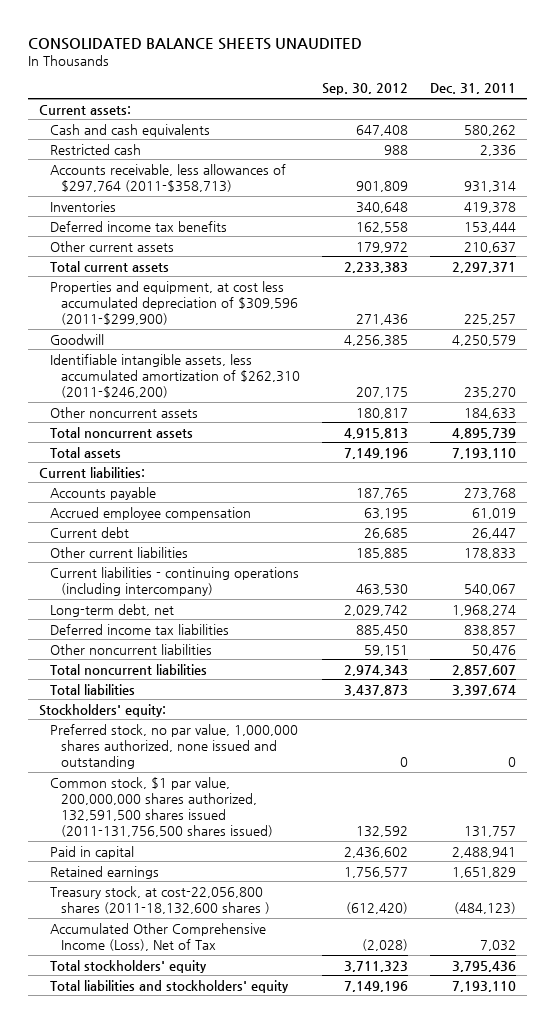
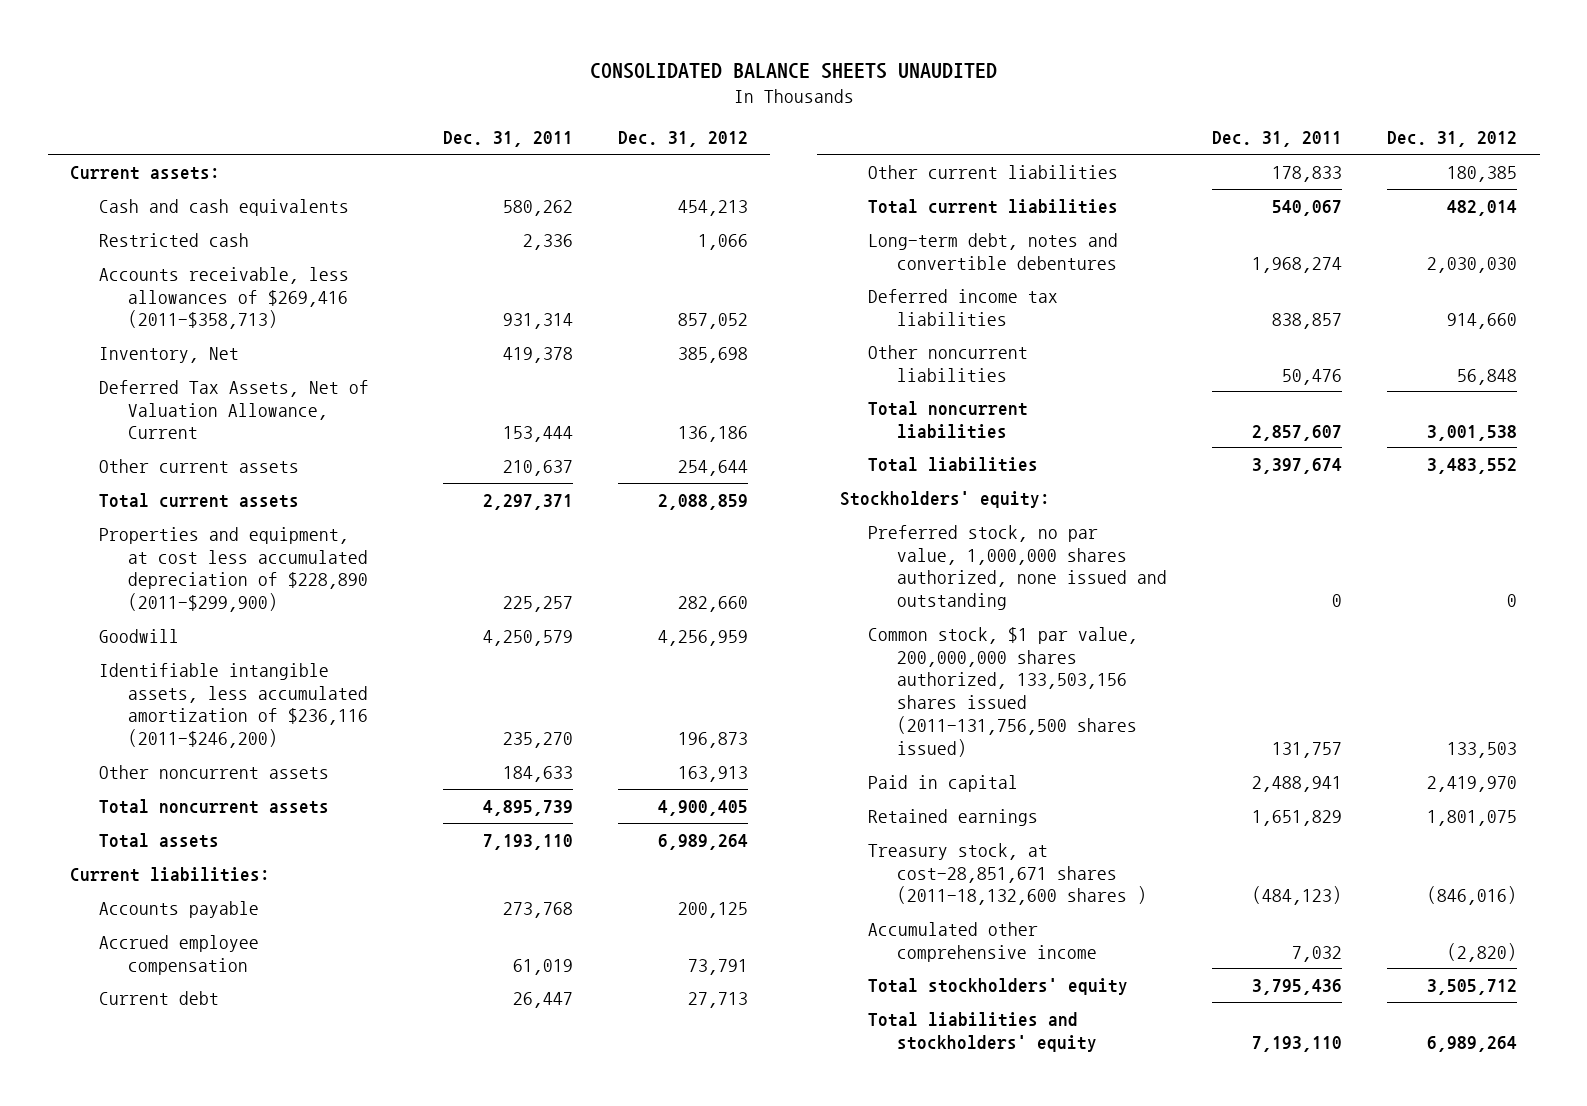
[322,83,409,96] Sep. 30, 2012 -> none
none -> [617,131,748,148] Dec. 31, 2012
[50,163,287,192] Accounts receivable, less allowances of $297,764 (2011-$358,713) -> [98,266,349,330] Accounts receivable, less allowances of $269,416 (2011-$358,713)
[50,200,117,212] Inventories -> [98,346,239,363] Inventory, Net
[50,220,228,232] Deferred income tax benefits -> [98,379,369,440] Deferred Tax Assets, Net of Valuation Allowance, Current
[50,280,299,326] Properties and equipment, at cost less accumulated depreciation of $309,596 (2011-$299,900) -> [98,526,368,613] Properties and equipment, at cost less accumulated depreciation of $228,890 (2011-$299,900)
[50,353,301,399] Identifiable intangible assets, less accumulated amortization of $262,310 (2011-$246,200) -> [98,662,368,749] Identifiable intangible assets, less accumulated amortization of $236,116 (2011-$246,200)
[50,566,300,596] Current liabilities - continuing operations (including intercompany) -> [868,198,1119,214] Total current liabilities
[50,603,175,617] Long-term debt, net -> [868,232,1119,270] Long-term debt, notes and convertible debentures
[50,776,274,838] Common stock, $1 par value, 200,000,000 shares authorized, 132,591,500 shares issued (2011-131,756,500 shares issued) -> [868,626,1139,757] Common stock, $1 par value, 200,000,000 shares authorized, 133,503,156 shares issued (2011-131,756,500 shares issued)
[50,885,271,914] Treasury stock, at cost-22,056,800 shares (2011-18,132,600 shares ) -> [868,842,1147,906] Treasury stock, at cost-28,851,671 shares (2011-18,132,600 shares )
[50,922,267,951] Accumulated Other Comprehensive Income (Loss), Net of Tax -> [868,921,1097,962] Accumulated other comprehensive income

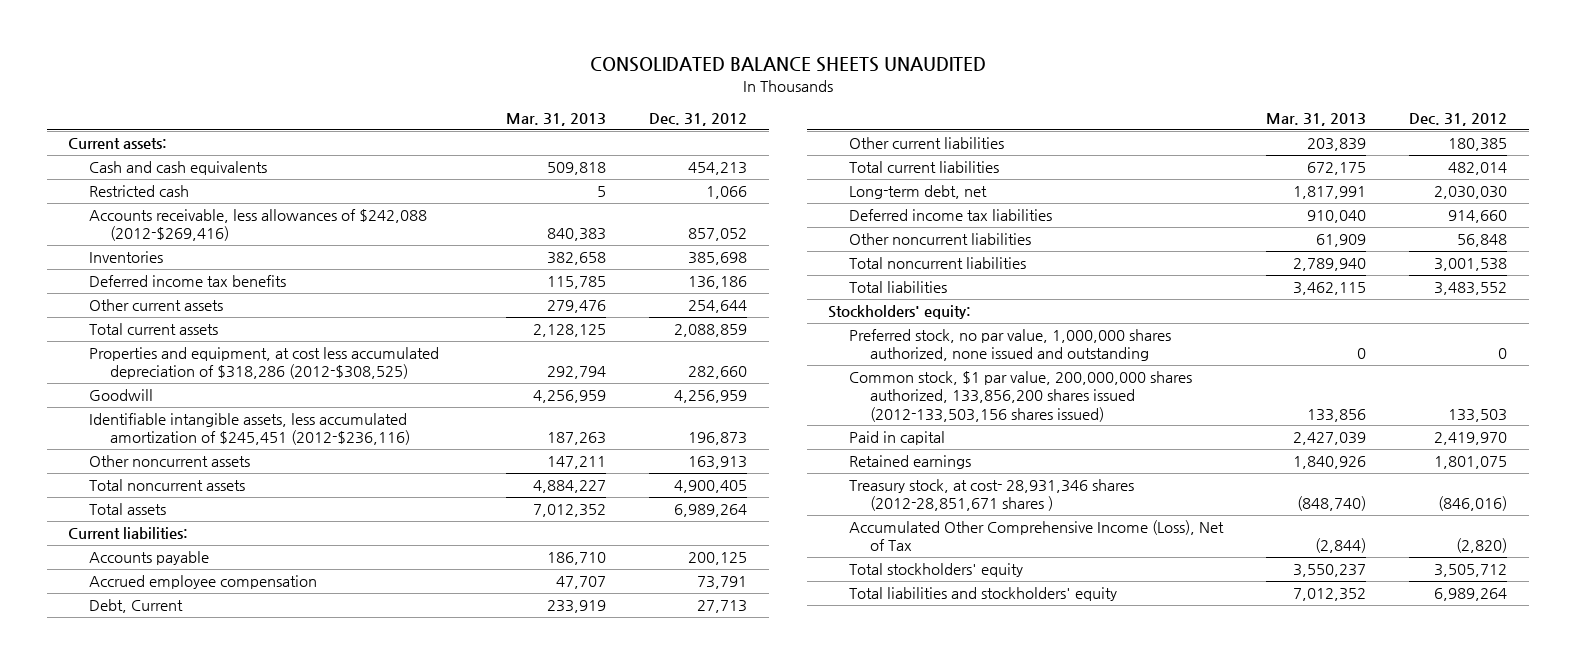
[442,131,573,148] Dec. 31, 2011 -> none
none -> [506,112,607,126] Mar. 31, 2013
[98,266,349,330] Accounts receivable, less allowances of $269,416 (2011-$358,713) -> [89,209,428,242] Accounts receivable, less allowances of $242,088 (2012-$269,416)
[98,346,239,363] Inventory, Net -> [89,251,164,264] Inventories
[98,379,369,440] Deferred Tax Assets, Net of Valuation Allowance, Current -> [89,275,287,288] Deferred income tax benefits
[98,526,368,613] Properties and equipment, at cost less accumulated depreciation of $228,890 (2011-$299,900) -> [89,347,440,380] Properties and equipment, at cost less accumulated depreciation of $318,286 (2012-$308,525)
[98,662,368,749] Identifiable intangible assets, less accumulated amortization of $236,116 (2011-$246,200) -> [89,413,411,446] Identifiable intangible assets, less accumulated amortization of $245,451 (2012-$236,116)
[98,990,219,1005] Current debt -> [89,599,184,614] Debt, Current
[868,232,1119,270] Long-term debt, notes and convertible debentures -> [849,185,988,200] Long-term debt, net
[868,626,1139,757] Common stock, $1 par value, 200,000,000 shares authorized, 133,503,156 shares issued (2011-131,756,500 shares issued) -> [849,371,1193,422] Common stock, $1 par value, 200,000,000 shares authorized, 133,856,200 shares issued (2012-133,503,156 shares issued)
[868,842,1147,906] Treasury stock, at cost-28,851,671 shares (2011-18,132,600 shares ) -> [849,479,1135,512] Treasury stock, at cost- 28,931,346 shares (2012-28,851,671 shares )
[868,921,1097,962] Accumulated other comprehensive income -> [849,520,1225,552] Accumulated Other Comprehensive Income (Loss), Net of Tax

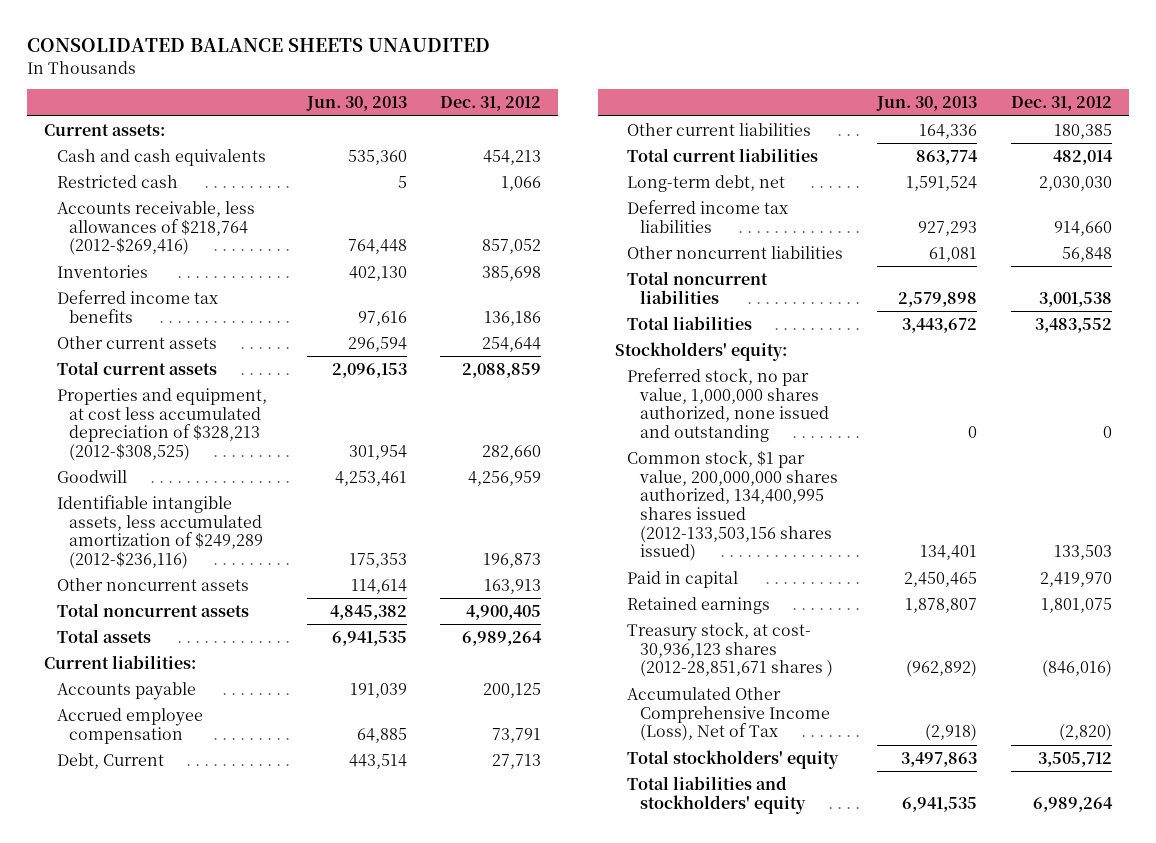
[506,112,607,126] Mar. 31, 2013 -> none
none -> [305,96,407,112] Jun. 30, 2013
[89,209,428,242] Accounts receivable, less allowances of $242,088 (2012-$269,416) -> [56,200,255,256] Accounts receivable, less allowances of $218,764 (2012-$269,416)
[89,347,440,380] Properties and equipment, at cost less accumulated depreciation of $318,286 (2012-$308,525) -> [56,387,267,461] Properties and equipment, at cost less accumulated depreciation of $328,213 (2012-$308,525)
[89,413,411,446] Identifiable intangible assets, less accumulated amortization of $245,451 (2012-$236,116) -> [56,494,264,569] Identifiable intangible assets, less accumulated amortization of $249,289 (2012-$236,116)
[849,371,1193,422] Common stock, $1 par value, 200,000,000 shares authorized, 133,856,200 shares issued (2012-133,503,156 shares issued) -> [627,449,838,562] Common stock, $1 par value, 200,000,000 shares authorized, 134,400,995 shares issued (2012-133,503,156 shares issued)
[849,479,1135,512] Treasury stock, at cost- 28,931,346 shares (2012-28,851,671 shares ) -> [627,621,833,678] Treasury stock, at cost- 30,936,123 shares (2012-28,851,671 shares )

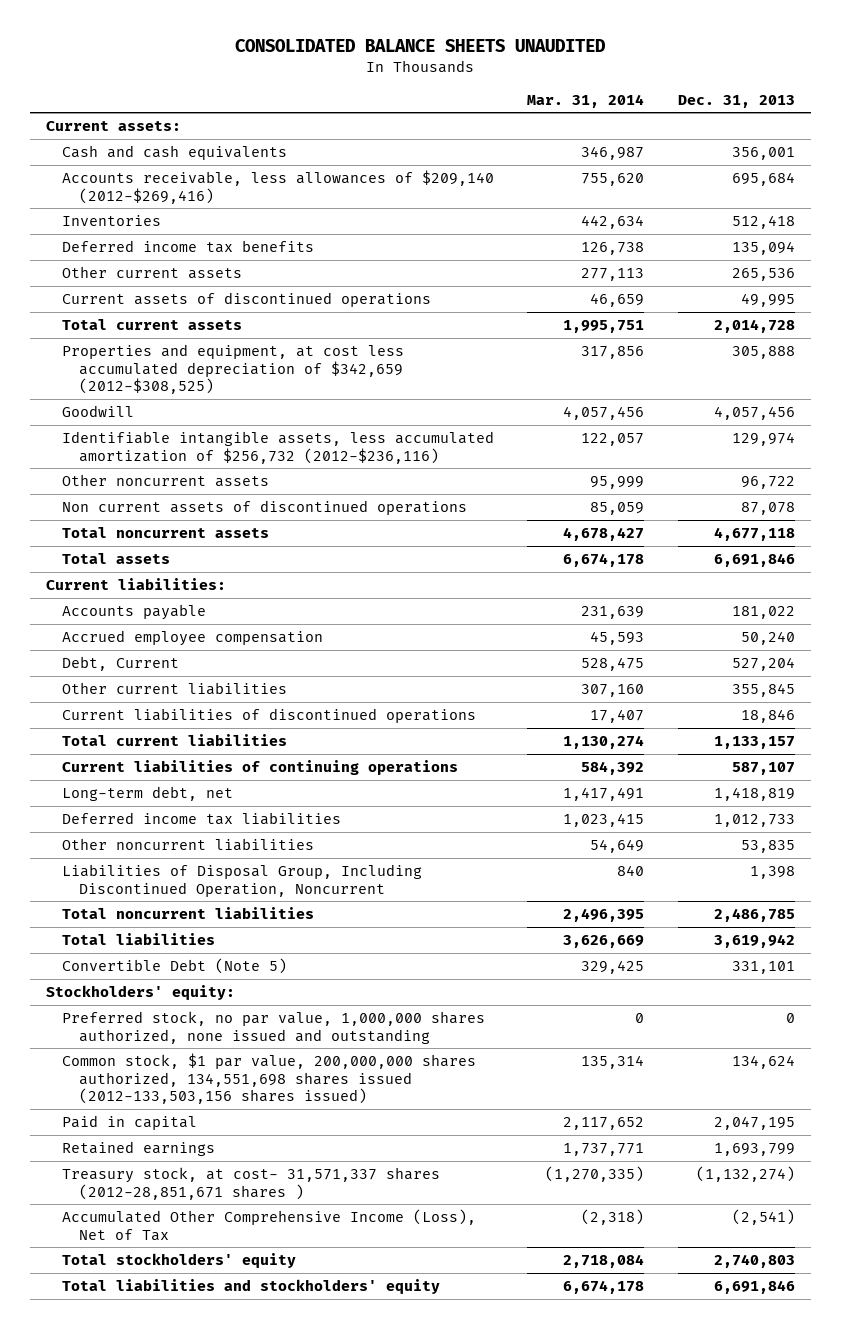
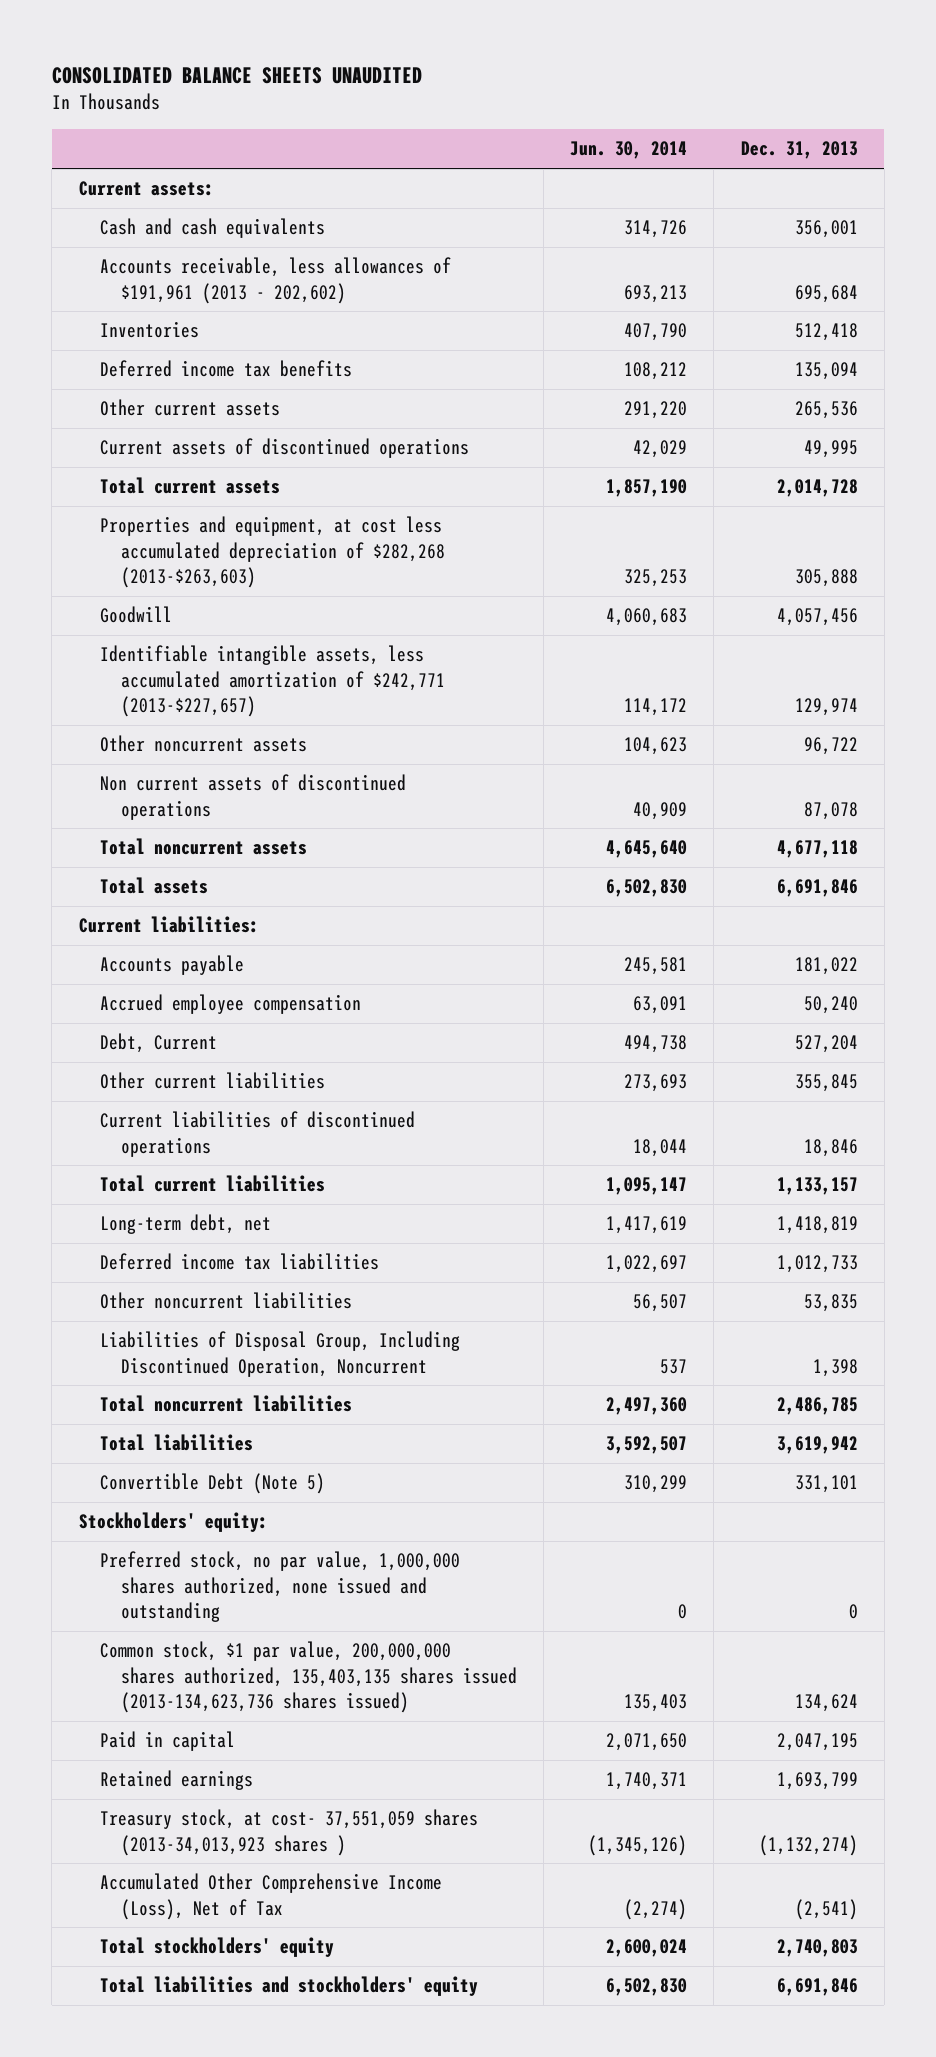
[527,93,645,108] Mar. 31, 2014 -> none
none -> [570,141,688,160] Jun. 30, 2014
[62,169,495,204] Accounts receivable, less allowances of $209,140 (2012-$269,416) -> [99,257,451,304] Accounts receivable, less allowances of $191,961 (2013 - 202,602)
[62,343,405,395] Properties and equipment, at cost less accumulated depreciation of $342,659 (2012-$308,525) -> [99,516,445,589] Properties and equipment, at cost less accumulated depreciation of $282,268 (2013-$263,603)
[62,430,495,464] Identifiable intangible assets, less accumulated amortization of $256,732 (2012-$236,116) -> [99,645,445,718] Identifiable intangible assets, less accumulated amortization of $242,771 (2013-$227,657)
[62,759,459,775] Current liabilities of continuing operations -> none
[62,1052,477,1105] Common stock, $1 par value, 200,000,000 shares authorized, 134,551,698 shares issued (2012-133,503,156 shares issued) -> [99,1641,517,1714] Common stock, $1 par value, 200,000,000 shares authorized, 135,403,135 shares issued (2013-134,623,736 shares issued)
[62,1166,441,1200] Treasury stock, at cost- 31,571,337 shares (2012-28,851,671 shares ) -> [99,1809,478,1856] Treasury stock, at cost- 37,551,059 shares (2013-34,013,923 shares )

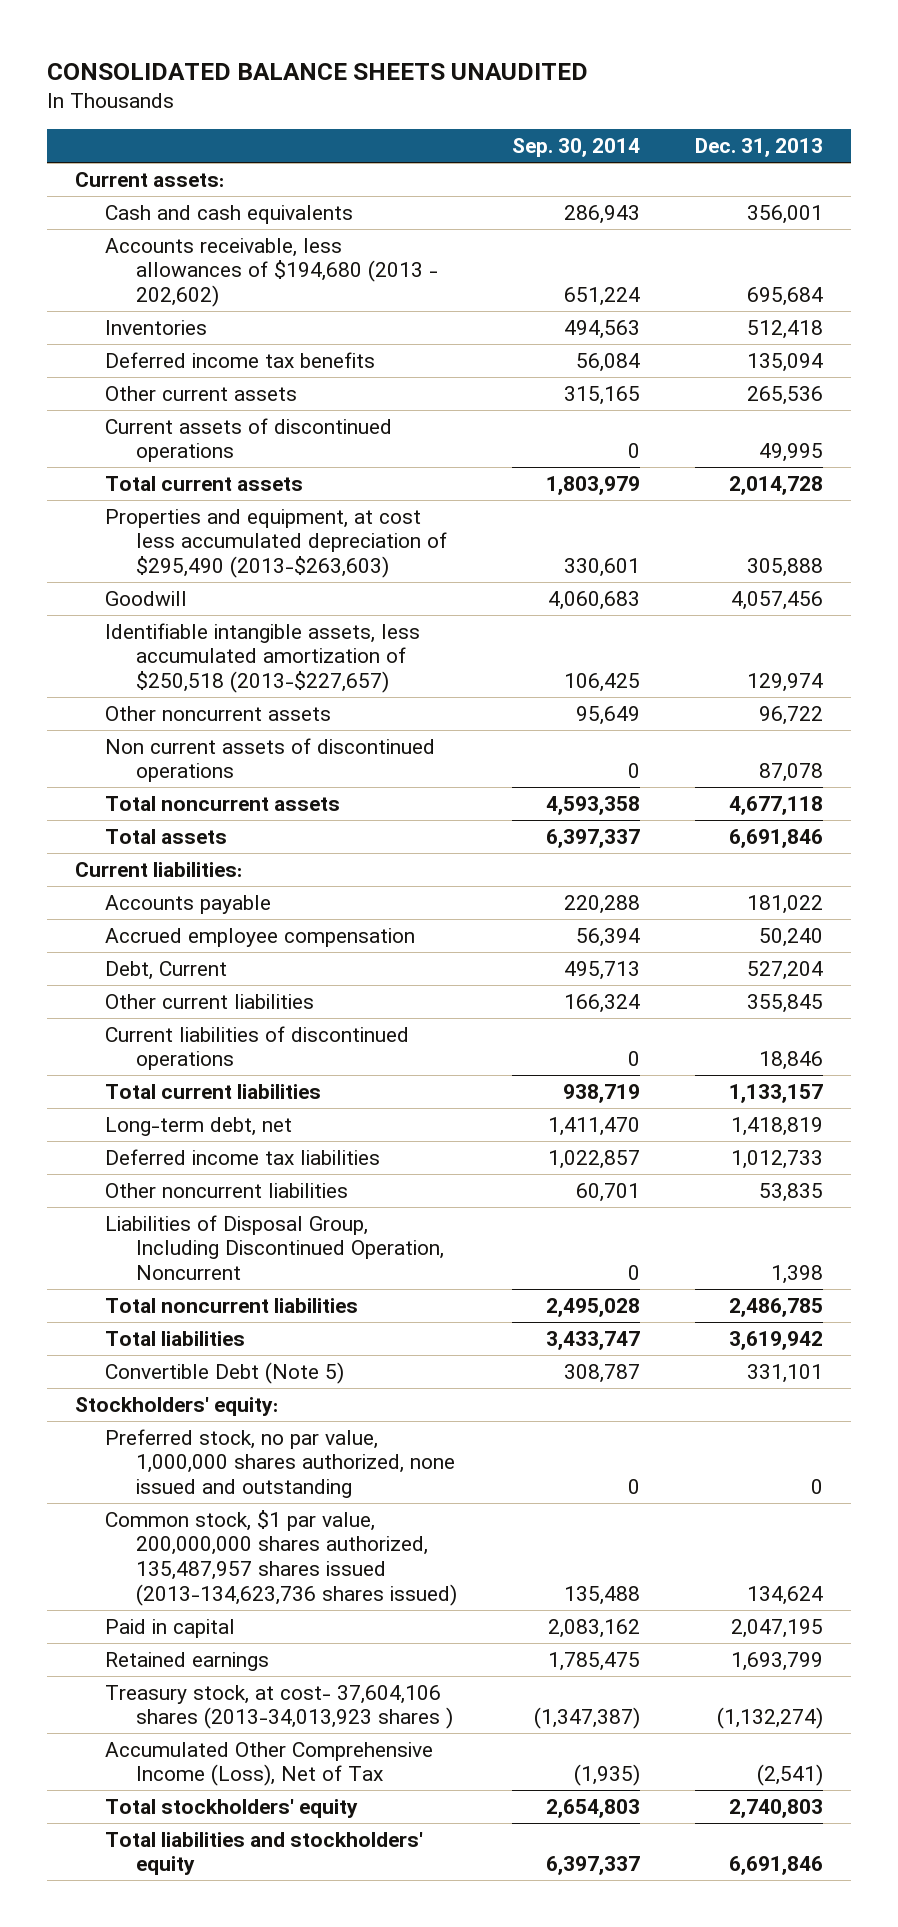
[570,141,688,160] Jun. 30, 2014 -> none
none -> [512,138,641,158] Sep. 30, 2014
[99,257,451,304] Accounts receivable, less allowances of $191,961 (2013 - 202,602) -> [105,237,439,308] Accounts receivable, less allowances of $194,680 (2013 - 202,602)
[99,516,445,589] Properties and equipment, at cost less accumulated depreciation of $282,268 (2013-$263,603) -> [105,508,448,579] Properties and equipment, at cost less accumulated depreciation of $295,490 (2013-$263,603)
[99,645,445,718] Identifiable intangible assets, less accumulated amortization of $242,771 (2013-$227,657) -> [105,622,421,694] Identifiable intangible assets, less accumulated amortization of $250,518 (2013-$227,657)
[99,1641,517,1714] Common stock, $1 par value, 200,000,000 shares authorized, 135,403,135 shares issued (2013-134,623,736 shares issued) -> [105,1509,458,1606] Common stock, $1 par value, 200,000,000 shares authorized, 135,487,957 shares issued (2013-134,623,736 shares issued)
[99,1809,478,1856] Treasury stock, at cost- 37,551,059 shares (2013-34,013,923 shares ) -> [105,1684,454,1730] Treasury stock, at cost- 37,604,106 shares (2013-34,013,923 shares )

